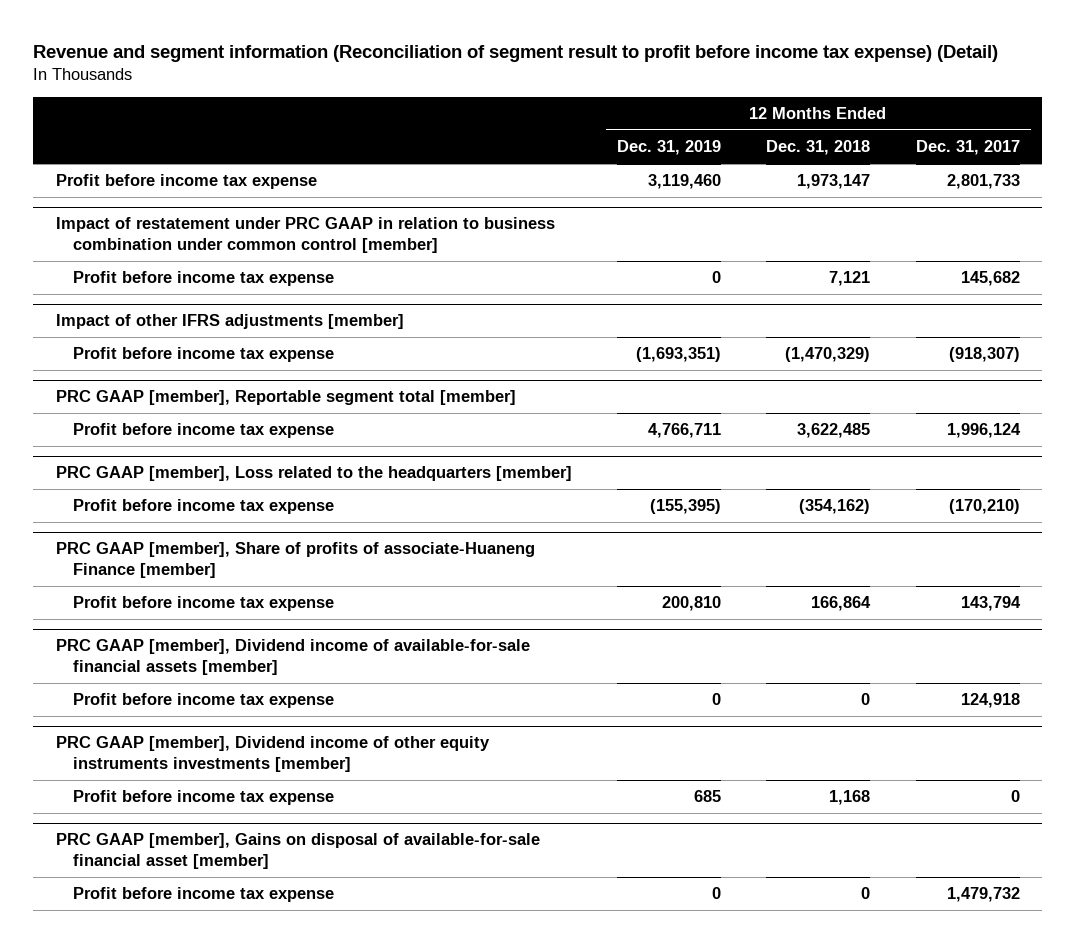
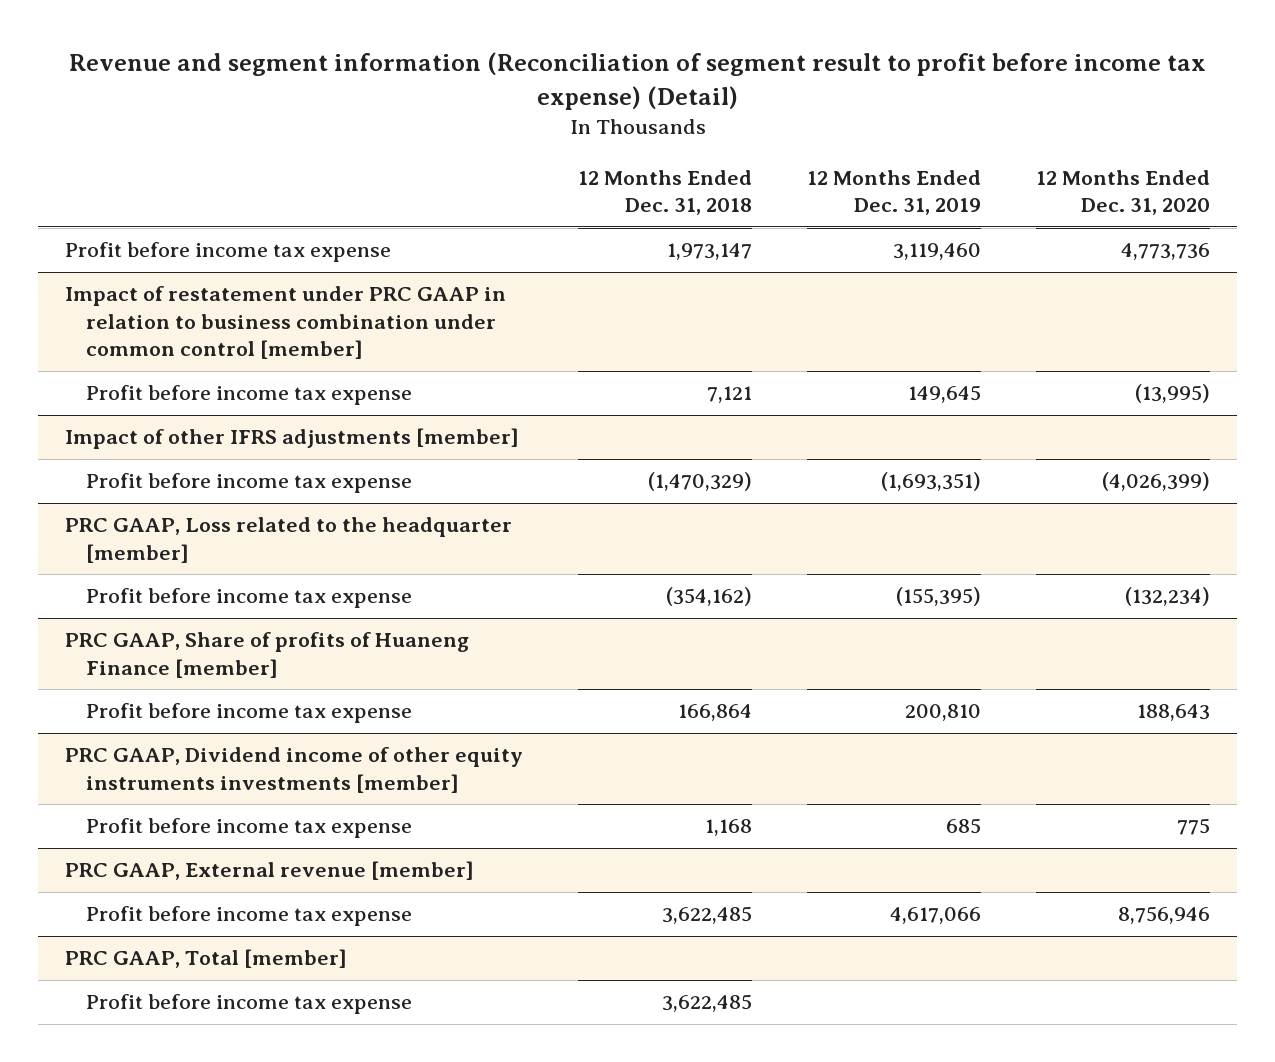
[915,140,1020,156] Dec. 31, 2017 -> none
none -> [1035,169,1210,216] 12 Months Ended Dec. 31, 2020
[711,271,721,284] 0 -> [908,385,982,404] 149,645
[55,390,516,406] PRC GAAP [member], Reportable segment total [member] -> none
[72,423,334,439] Profit before income tax expense -> none
[55,466,572,482] PRC GAAP [member], Loss related to the headquarters [member] -> [65,517,513,563] PRC GAAP, Loss related to the headquarter [member]
[55,542,535,578] PRC GAAP [member], Share of profits of associate-Huaneng Finance [member] -> [65,632,470,678] PRC GAAP, Share of profits of Huaneng Finance [member]
[55,639,530,675] PRC GAAP [member], Dividend income of available-for-sale financial assets [member] -> none
[72,693,334,709] Profit before income tax expense -> none
[55,736,490,772] PRC GAAP [member], Dividend income of other equity instruments investments [member] -> [65,747,524,793] PRC GAAP, Dividend income of other equity instruments investments [member]
[55,833,540,869] PRC GAAP [member], Gains on disposal of available-for-sale financial asset [member] -> none
none -> [65,861,475,881] PRC GAAP, External revenue [member]
[711,887,721,900] 0 -> [890,907,982,925] 4,617,066
[861,887,871,900] 0 -> [662,906,753,925] 3,622,485
none -> [65,949,348,969] PRC GAAP, Total [member]
none -> [86,994,413,1015] Profit before income tax expense

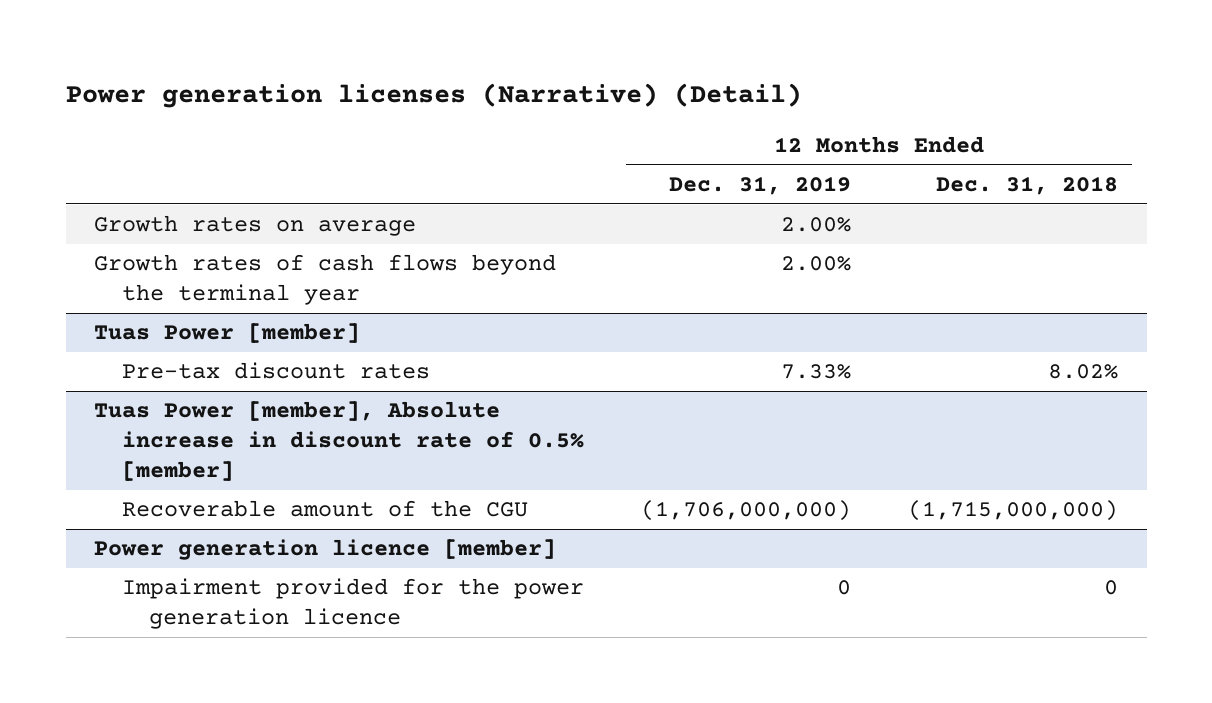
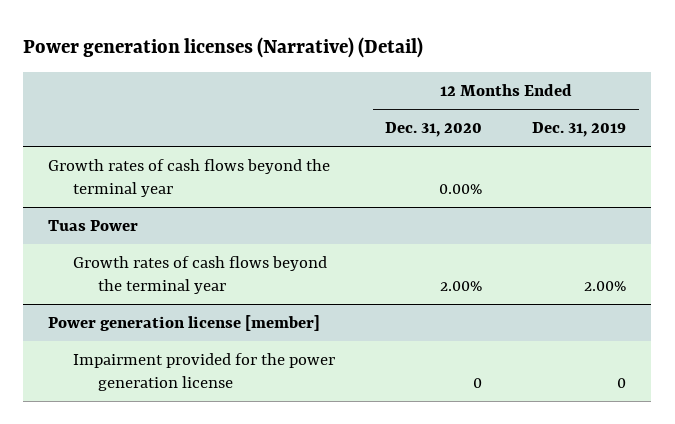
[936,175,1119,195] Dec. 31, 2018 -> none
none -> [385,122,483,138] Dec. 31, 2020
[94,215,417,237] Growth rates on average -> none
none -> [48,159,331,197] Growth rates of cash flows beyond the terminal year
none -> [48,220,139,232] Tuas Power
[94,323,361,344] Tuas Power [member] -> none
[121,362,430,380] Pre-tax discount rates -> none
[94,401,584,481] Tuas Power [member], Absolute increase in discount rate of 0.5% [member] -> none
[121,500,528,518] Recoverable amount of the CGU -> none
[94,539,557,561] Power generation licence [member] -> [48,315,321,332] Power generation license [member]
[121,578,584,630] Impairment provided for the power generation licence -> [73,353,336,391] Impairment provided for the power generation license

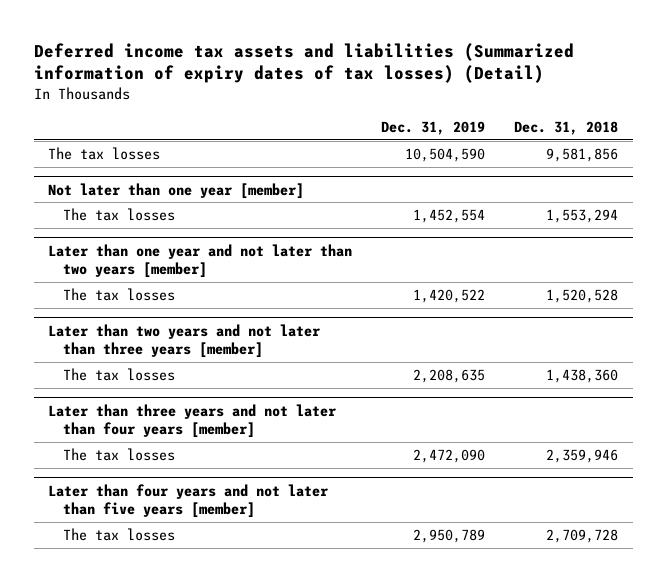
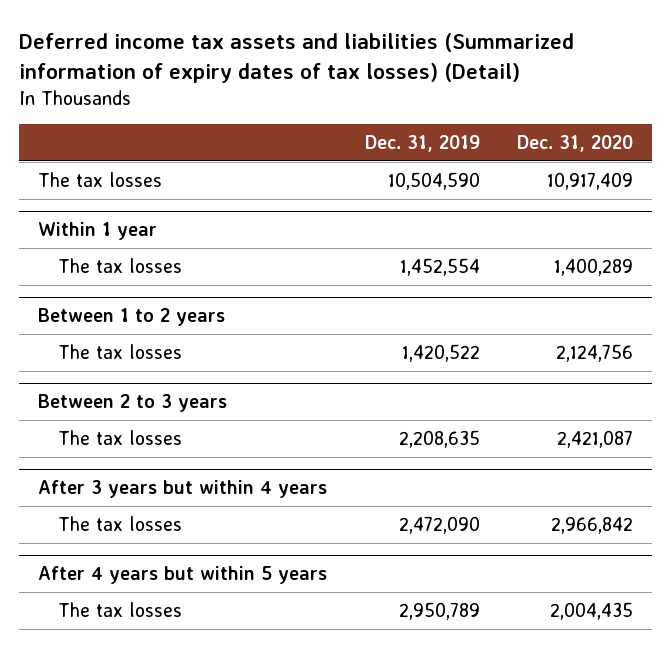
[514,120,619,135] Dec. 31, 2018 -> none
none -> [517,134,634,152] Dec. 31, 2020
[48,182,305,199] Not later than one year [member] -> [37,222,157,241] Within 1 year
[48,243,353,279] Later than one year and not later than two years [member] -> [37,308,225,327] Between 1 to 2 years
[48,323,322,359] Later than two years and not later than three years [member] -> [37,394,227,413] Between 2 to 3 years
[48,403,338,439] Later than three years and not later than four years [member] -> [37,480,327,499] After 3 years but within 4 years
[48,483,330,519] Later than four years and not later than five years [member] -> [37,566,327,585] After 4 years but within 5 years

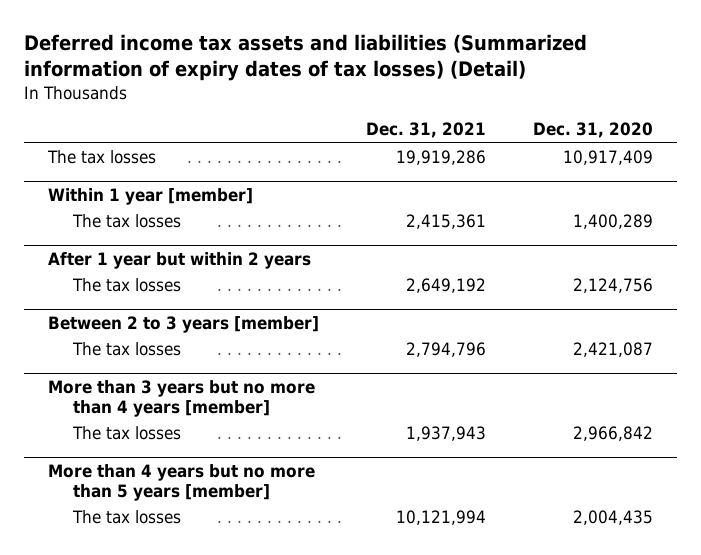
[364,134,480,152] Dec. 31, 2019 -> none
none -> [366,122,487,139] Dec. 31, 2021
[37,222,157,241] Within 1 year -> [47,187,253,205] Within 1 year [member]
[37,308,225,327] Between 1 to 2 years -> [47,251,311,269] After 1 year but within 2 years
[37,394,227,413] Between 2 to 3 years -> [47,315,319,333] Between 2 to 3 years [member]
[37,480,327,499] After 3 years but within 4 years -> [47,379,315,417] More than 3 years but no more than 4 years [member]
[37,566,327,585] After 4 years but within 5 years -> [47,463,315,501] More than 4 years but no more than 5 years [member]

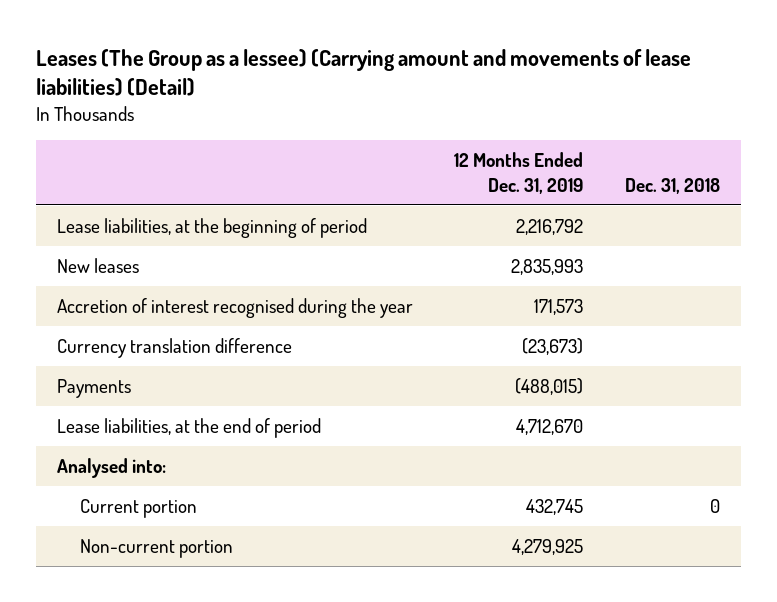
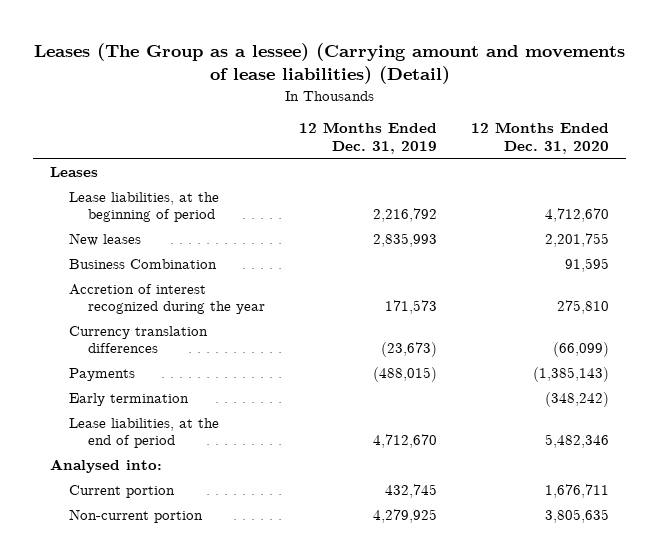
[624,177,720,194] Dec. 31, 2018 -> none
none -> [471,122,610,155] 12 Months Ended Dec. 31, 2020
none -> [50,166,99,177] Leases
none -> [69,258,218,269] Business Combination
[56,297,413,318] Accretion of interest recognised during the year -> [69,283,265,315] Accretion of interest recognized during the year
[56,337,292,358] Currency translation difference -> [69,325,209,354] Currency translation differences
none -> [69,392,190,406] Early termination

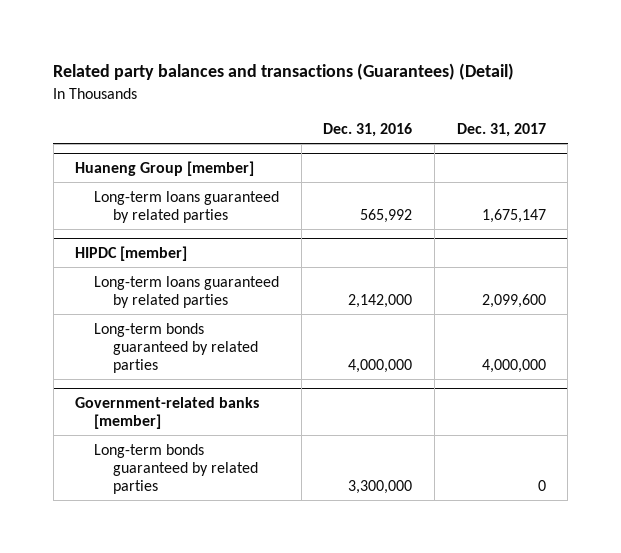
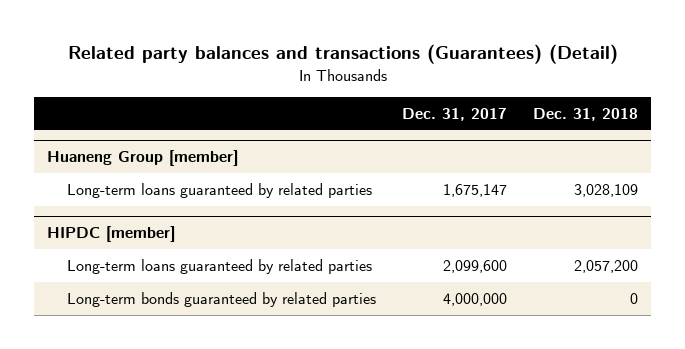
[323,122,413,137] Dec. 31, 2016 -> none
none -> [532,107,638,121] Dec. 31, 2018
[75,396,260,429] Government-related banks [member] -> none
[94,443,258,494] Long-term bonds guaranteed by related parties -> none

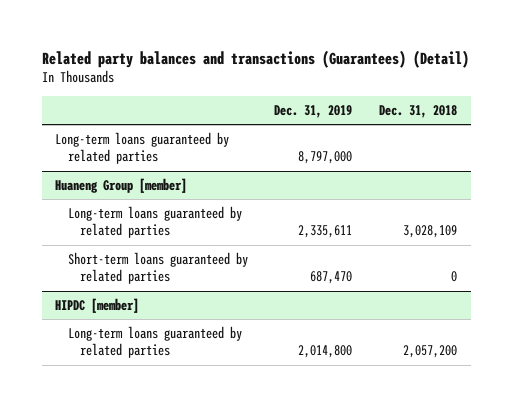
[401,107,507,121] Dec. 31, 2017 -> none
none -> [274,105,353,119] Dec. 31, 2019
none -> [55,131,230,165] Long-term loans guaranteed by related parties
none -> [67,251,248,285] Short-term loans guaranteed by related parties
[66,291,376,307] Long-term bonds guaranteed by related parties -> none

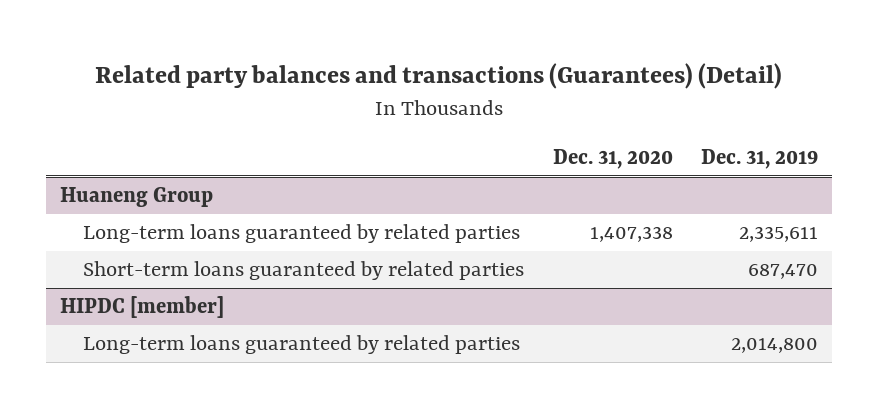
[379,105,458,119] Dec. 31, 2018 -> none
none -> [552,149,673,170] Dec. 31, 2020
[55,131,230,165] Long-term loans guaranteed by related parties -> none
[55,177,188,193] Huaneng Group [member] -> [60,187,214,208] Huaneng Group

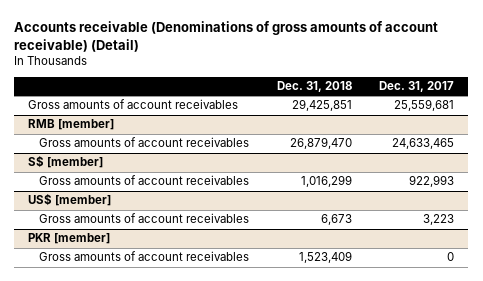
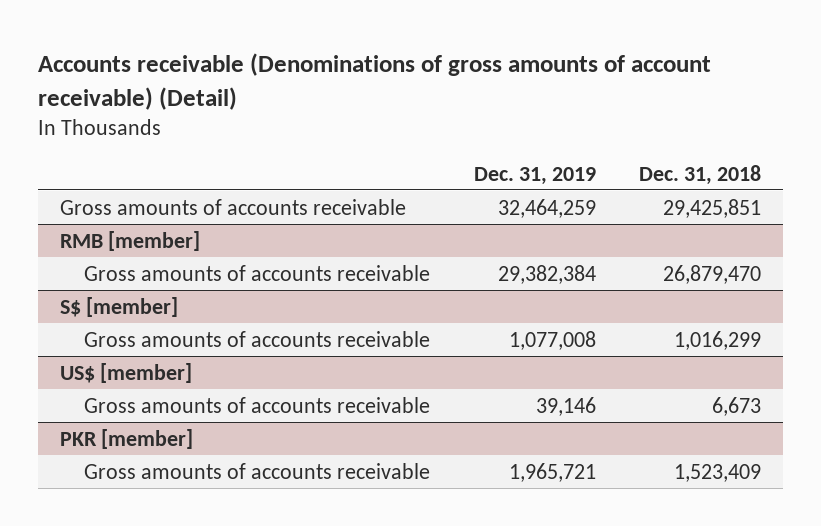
[379,81,455,93] Dec. 31, 2017 -> none
none -> [473,166,596,185] Dec. 31, 2019
[28,99,239,110] Gross amounts of account receivables -> [59,198,406,215] Gross amounts of accounts receivable
[39,137,250,148] Gross amounts of account receivables -> [84,264,431,281] Gross amounts of accounts receivable
[39,175,250,186] Gross amounts of account receivables -> [84,330,431,347] Gross amounts of accounts receivable
[39,213,250,224] Gross amounts of account receivables -> [84,396,431,413] Gross amounts of accounts receivable
[39,251,250,262] Gross amounts of account receivables -> [84,462,431,479] Gross amounts of accounts receivable

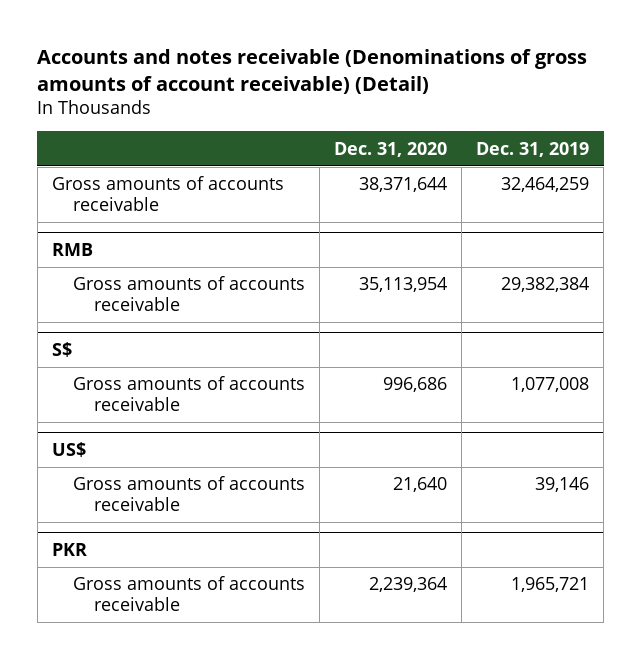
[38,52,712,110] Accounts receivable (Denominations of gross amounts of account receivable) (Detail) -> [37,48,588,94] Accounts and notes receivable (Denominations of gross amounts of account receivable) (Detail)
[639,164,762,185] Dec. 31, 2018 -> none
none -> [334,141,448,157] Dec. 31, 2020
[59,230,200,251] RMB [member] -> [51,242,93,256] RMB
[59,296,178,317] S$ [member] -> [51,341,72,357] S$
[59,362,192,383] US$ [member] -> [51,441,86,457] US$
[59,428,193,449] PKR [member] -> [51,542,87,556] PKR

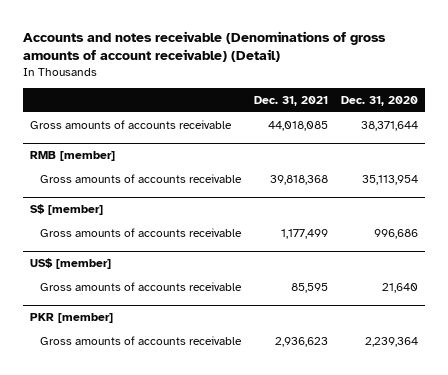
[476,141,590,157] Dec. 31, 2019 -> none
none -> [254,96,329,107] Dec. 31, 2021
[51,242,93,256] RMB -> [29,151,115,162] RMB [member]
[51,341,72,357] S$ -> [29,204,103,216] S$ [member]
[51,441,86,457] US$ -> [29,258,111,270] US$ [member]
[51,542,87,556] PKR -> [29,313,113,324] PKR [member]

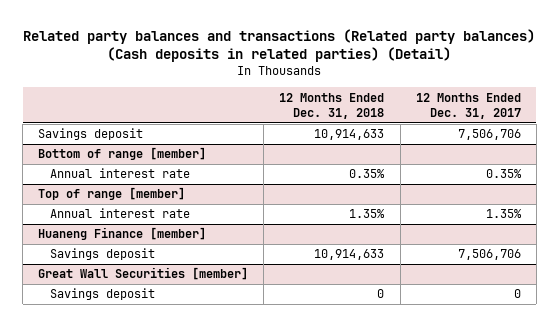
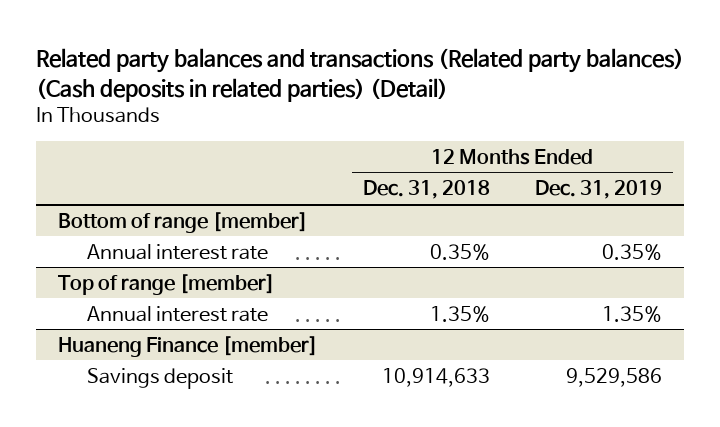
[415,92,521,120] 12 Months Ended Dec. 31, 2017 -> none
none -> [534,180,662,200] Dec. 31, 2019
[38,128,144,141] Savings deposit -> none
[38,267,249,281] Great Wall Securities [member] -> none
[49,288,155,301] Savings deposit -> none

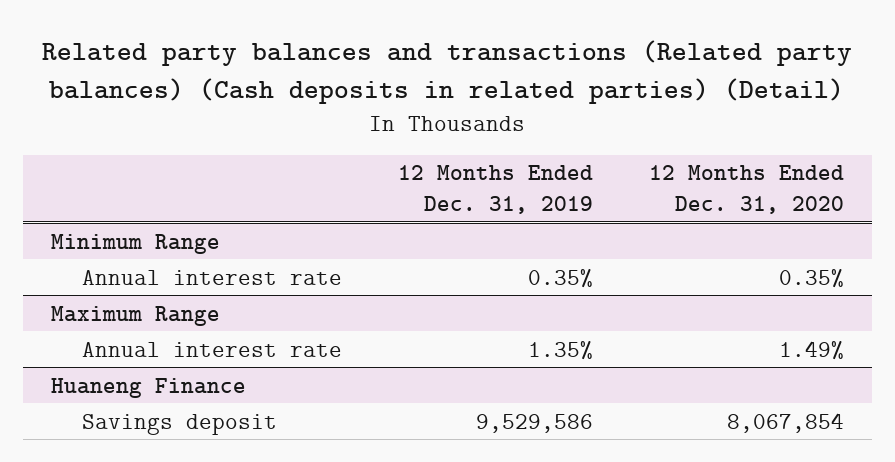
[363,180,491,200] Dec. 31, 2018 -> none
none -> [649,165,845,214] 12 Months Ended Dec. 31, 2020
[58,211,309,233] Bottom of range [member] -> [50,233,220,254] Minimum Range
[58,273,276,295] Top of range [member] -> [50,305,220,326] Maximum Range
[58,335,319,357] Huaneng Finance [member] -> [50,377,246,398] Huaneng Finance

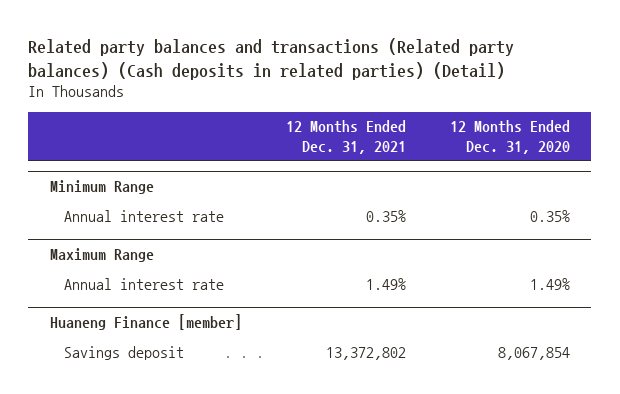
[397,165,593,214] 12 Months Ended Dec. 31, 2019 -> none
none -> [285,120,406,155] 12 Months Ended Dec. 31, 2021
[50,377,246,398] Huaneng Finance -> [49,314,242,331] Huaneng Finance [member]

